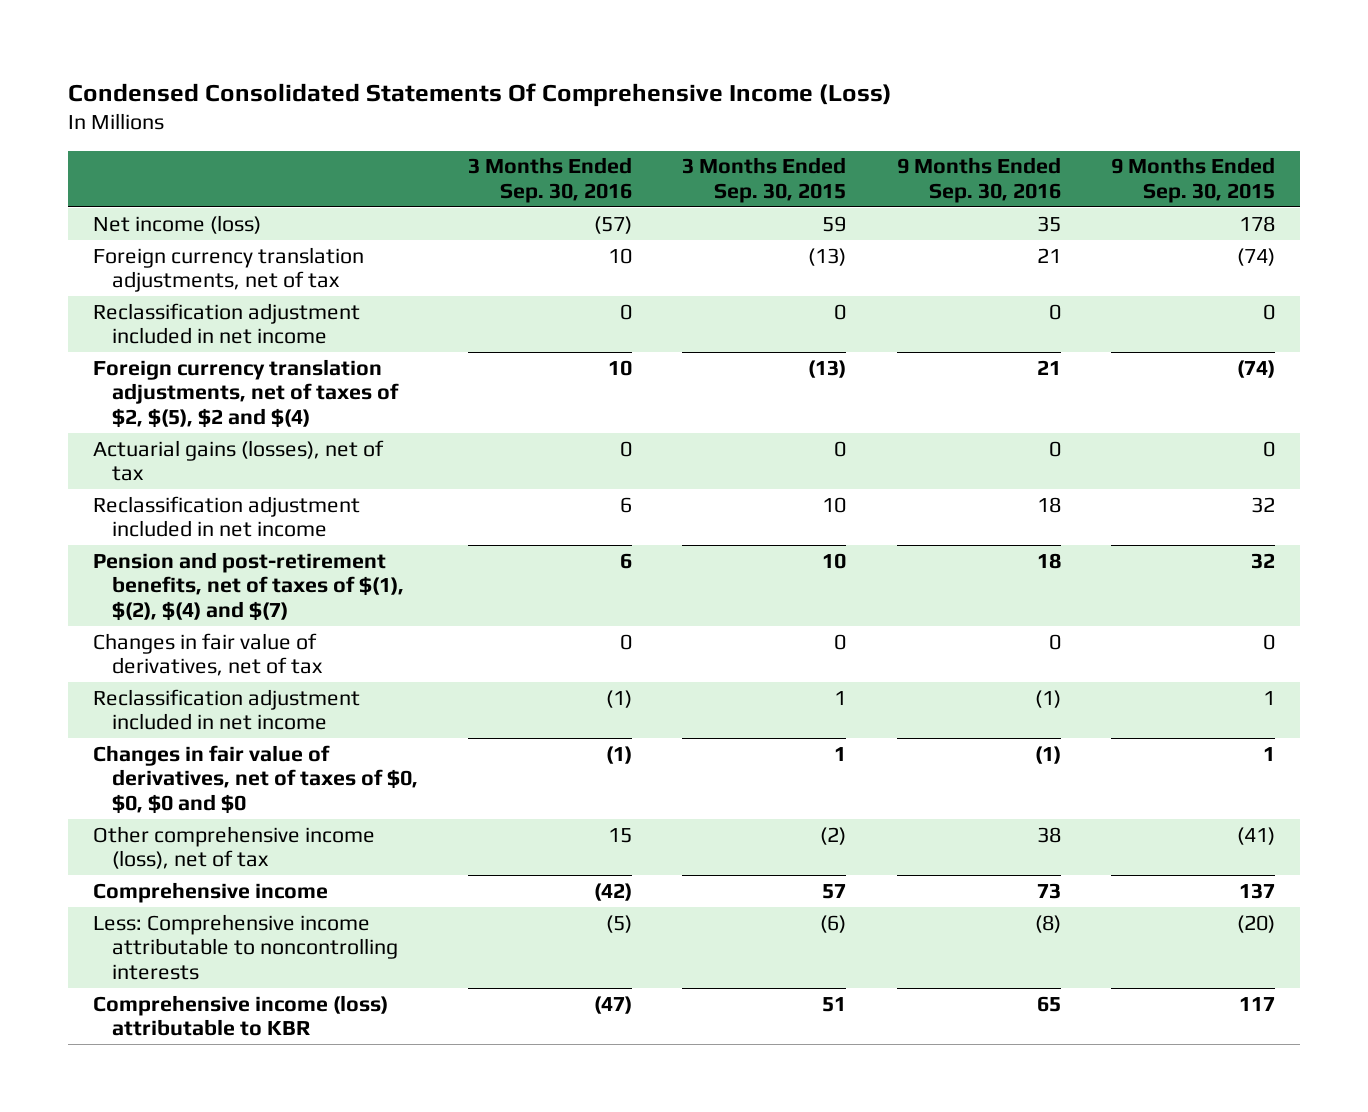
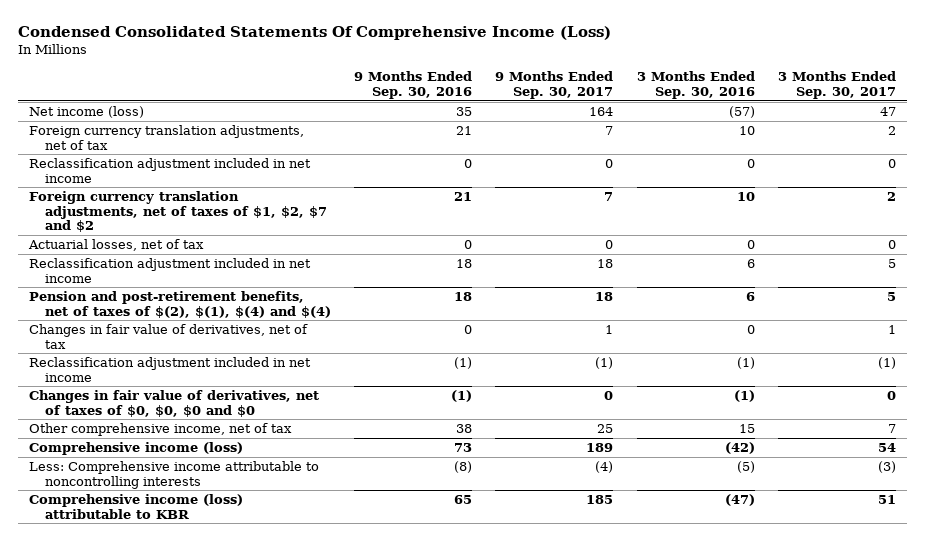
[682,157,847,204] 3 Months Ended Sep. 30, 2015 -> none
[1111,157,1276,204] 9 Months Ended Sep. 30, 2015 -> none
none -> [495,71,614,99] 9 Months Ended Sep. 30, 2017
none -> [777,71,896,99] 3 Months Ended Sep. 30, 2017
[92,358,399,428] Foreign currency translation adjustments, net of taxes of $2, $(5), $2 and $(4) -> [29,191,327,233] Foreign currency translation adjustments, net of taxes of $1, $2, $7 and $2
[92,439,384,482] Actuarial gains (losses), net of tax -> [28,239,205,252] Actuarial losses, net of tax
[92,551,404,621] Pension and post-retirement benefits, net of taxes of $(1), $(2), $(4) and $(7) -> [29,291,331,318] Pension and post-retirement benefits, net of taxes of $(2), $(1), $(4) and $(4)
[92,825,375,870] Other comprehensive income (loss), net of tax -> [29,423,293,437] Other comprehensive income, net of tax
[92,881,328,903] Comprehensive income -> [29,442,244,456] Comprehensive income (loss)

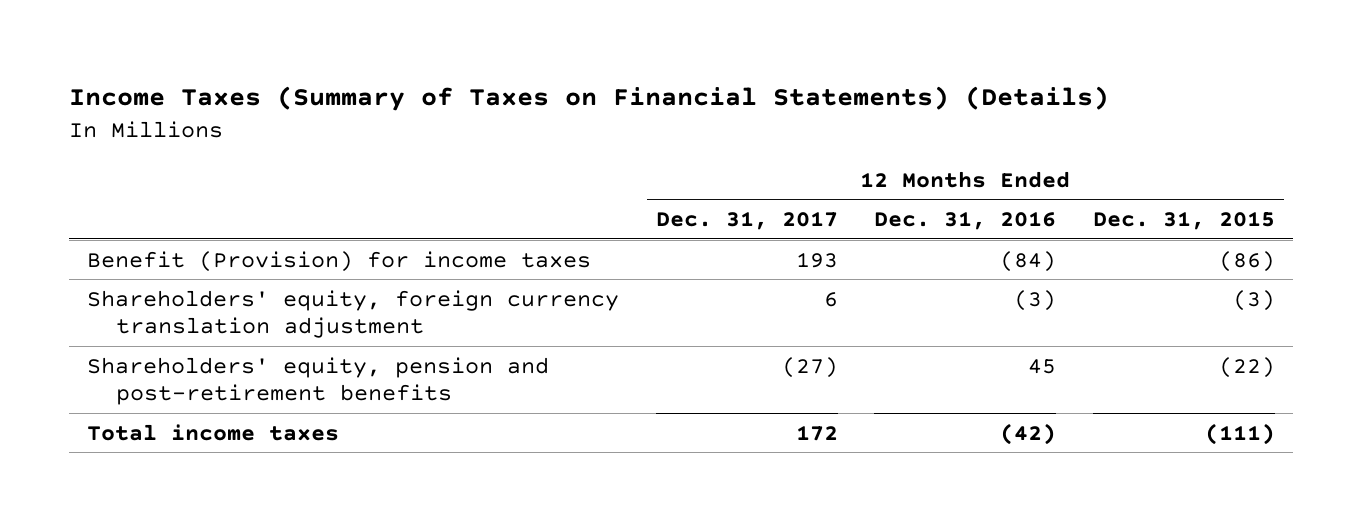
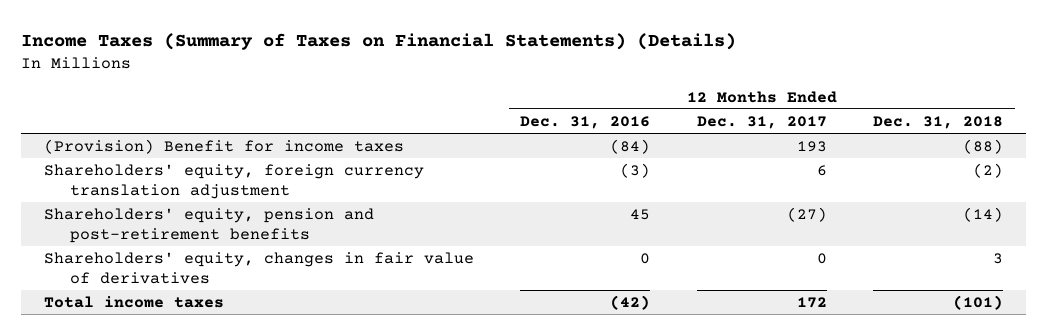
[1092,211,1275,231] Dec. 31, 2015 -> none
none -> [873,115,1004,129] Dec. 31, 2018
[87,250,592,272] Benefit (Provision) for income taxes -> [43,138,404,154] (Provision) Benefit for income taxes
none -> [43,251,474,285] Shareholders' equity, changes in fair value of derivatives

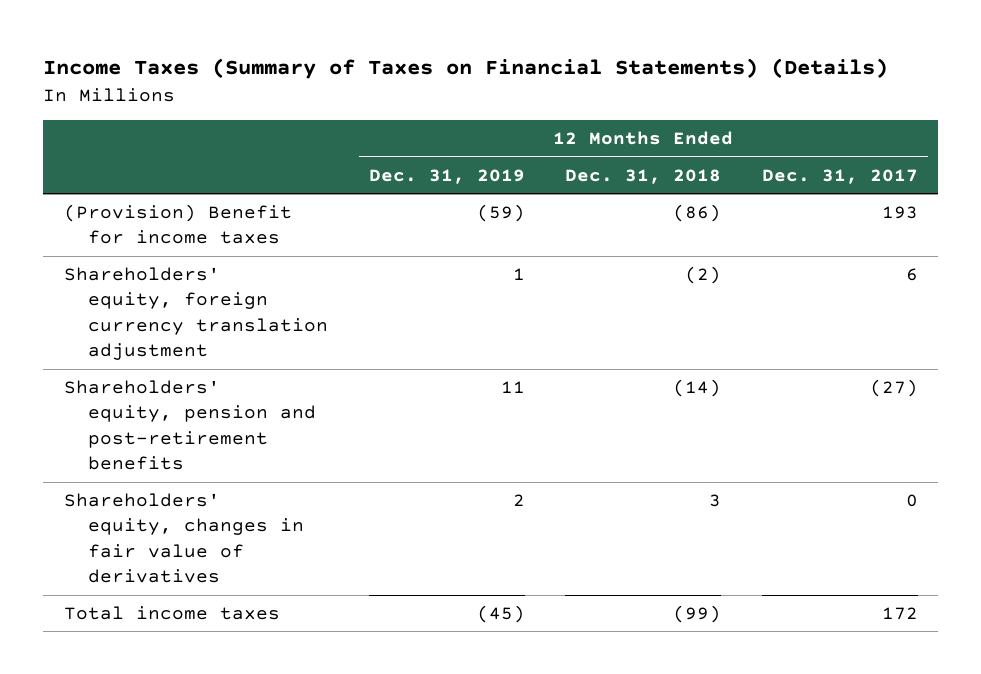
[520,115,651,129] Dec. 31, 2016 -> none
none -> [368,168,525,184] Dec. 31, 2019
[963,138,1004,154] (88) -> [673,204,722,223] (86)
[953,294,1004,310] (101) -> [673,605,722,624] (99)

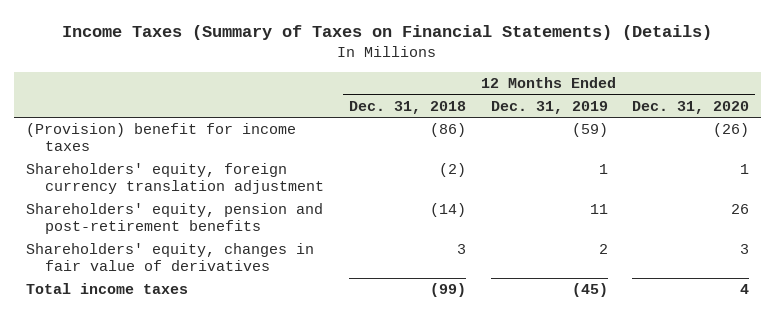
[761,168,918,184] Dec. 31, 2017 -> none
none -> [632,100,750,114] Dec. 31, 2020
[63,204,292,245] (Provision) Benefit for income taxes -> [25,123,296,152] (Provision) benefit for income taxes

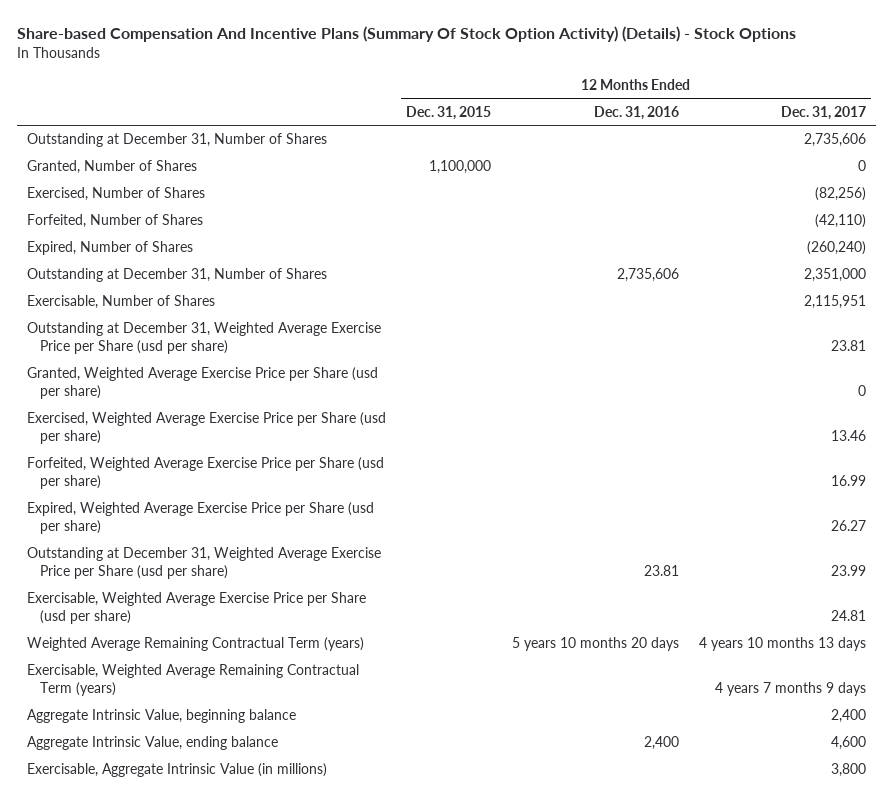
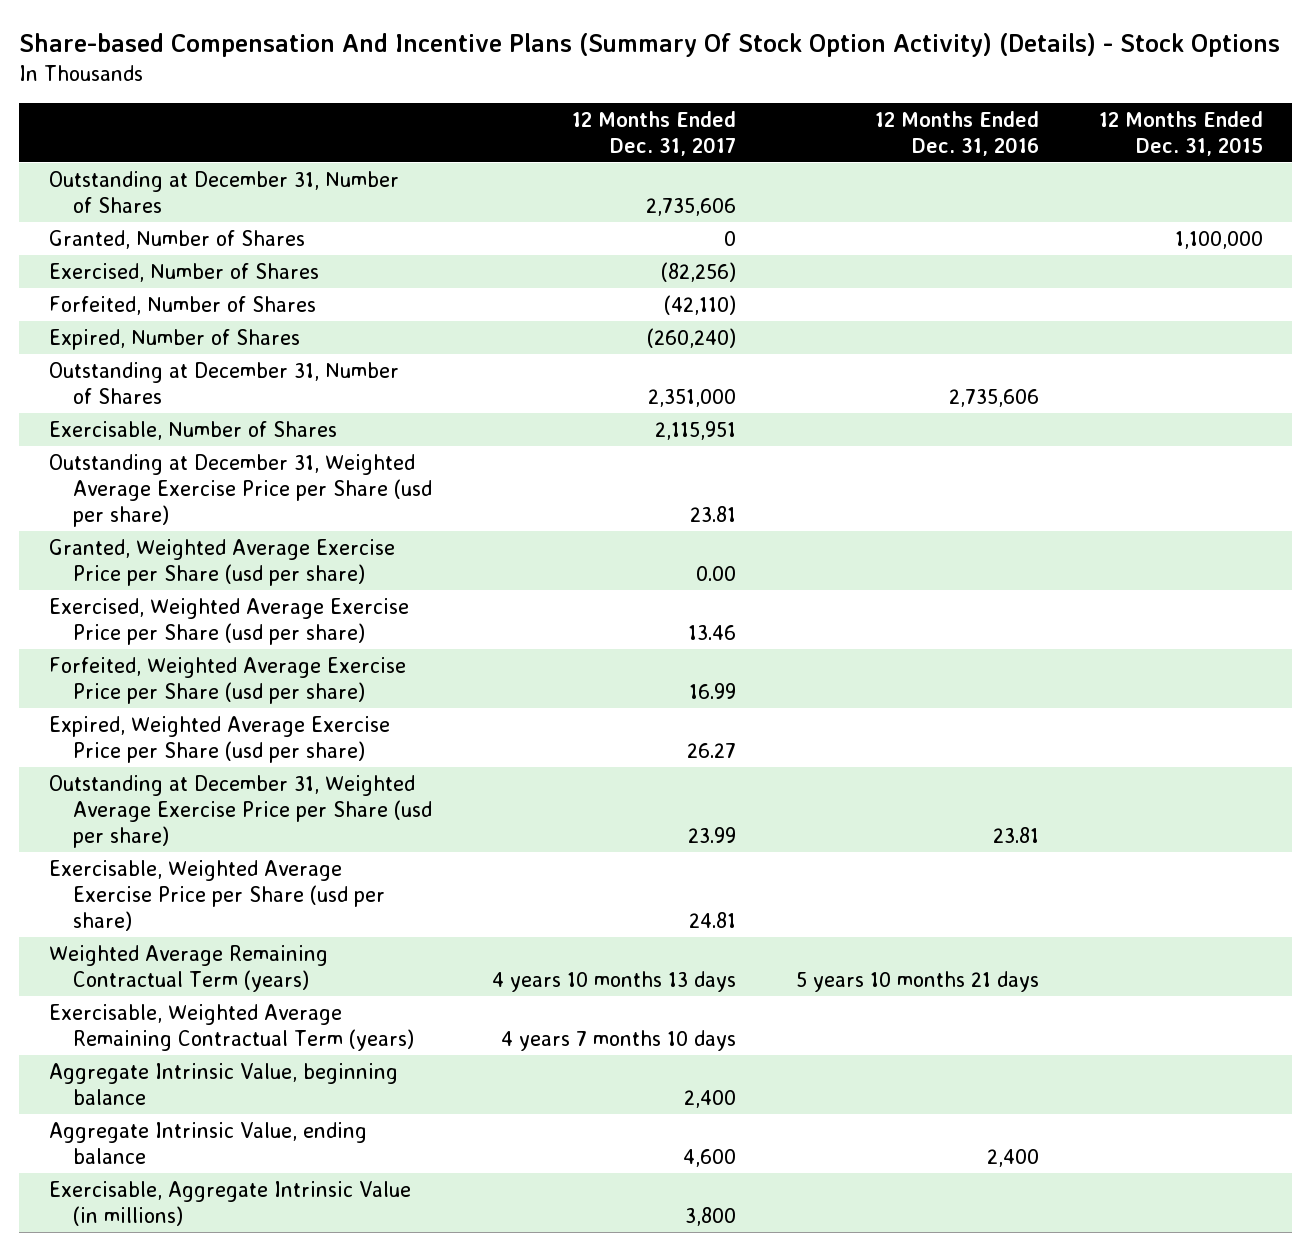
[857,385,866,397] 0 -> [695,565,736,581] 0.00
[511,637,679,652] 5 years 10 months 20 days -> [795,970,1039,992] 5 years 10 months 21 days
[714,682,866,697] 4 years 7 months 9 days -> [500,1029,736,1051] 4 years 7 months 10 days

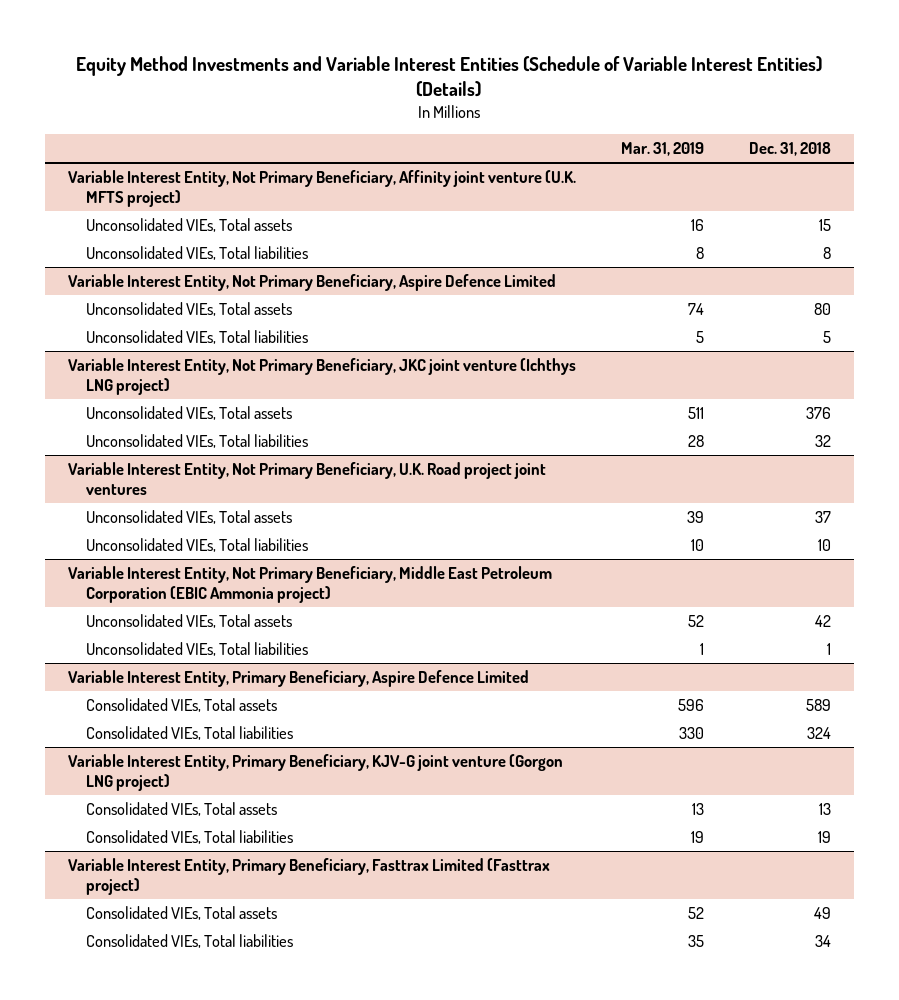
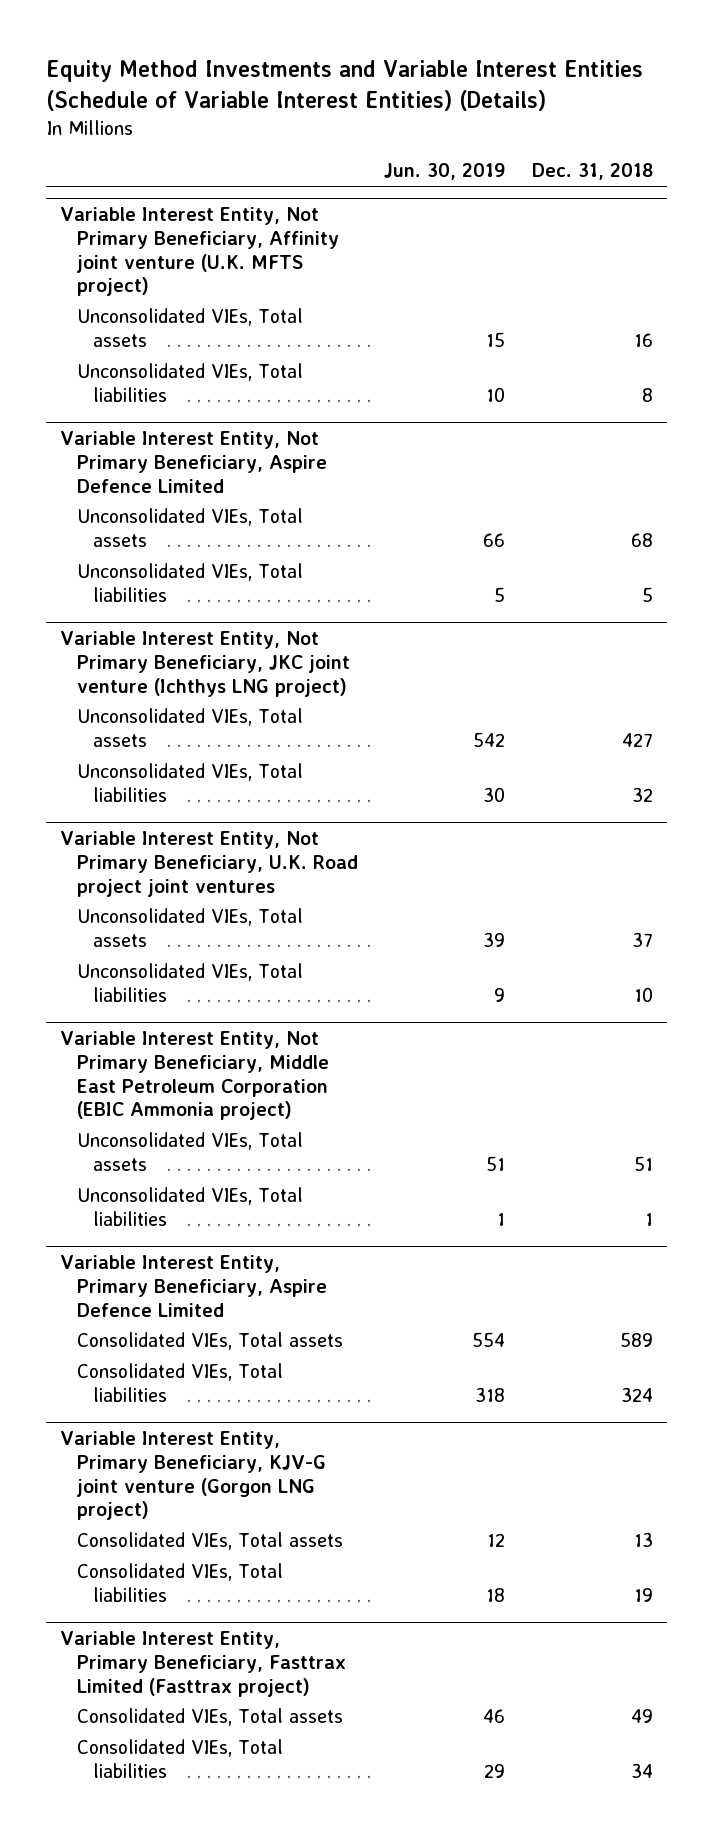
[620,142,704,157] Mar. 31, 2019 -> none
none -> [384,163,506,181] Jun. 30, 2019
[819,218,832,231] 15 -> [634,332,654,347] 16
[814,302,832,315] 80 -> [631,532,654,547] 68
[806,406,832,419] 376 -> [622,732,654,747] 427
[815,614,832,627] 42 -> [634,1155,654,1171] 51

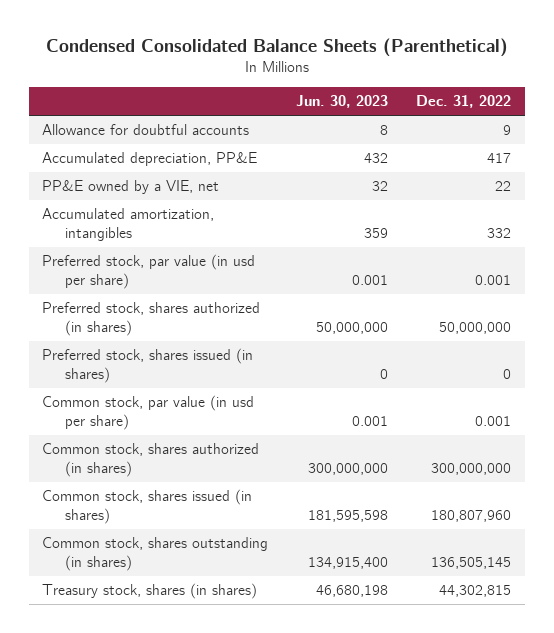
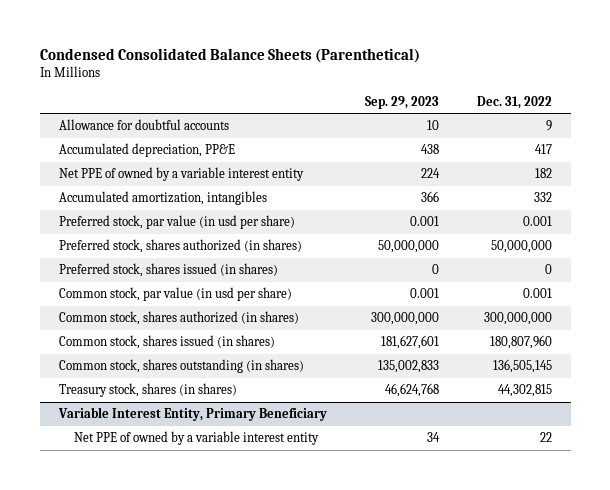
[296,95,389,109] Jun. 30, 2023 -> none
none -> [364,95,439,109] Sep. 29, 2023
[42,180,220,195] PP&E owned by a VIE, net -> none
none -> [58,167,304,182] Net PPE of owned by a variable interest entity
none -> [57,407,327,422] Variable Interest Entity, Primary Beneficiary
none -> [74,431,320,446] Net PPE of owned by a variable interest entity

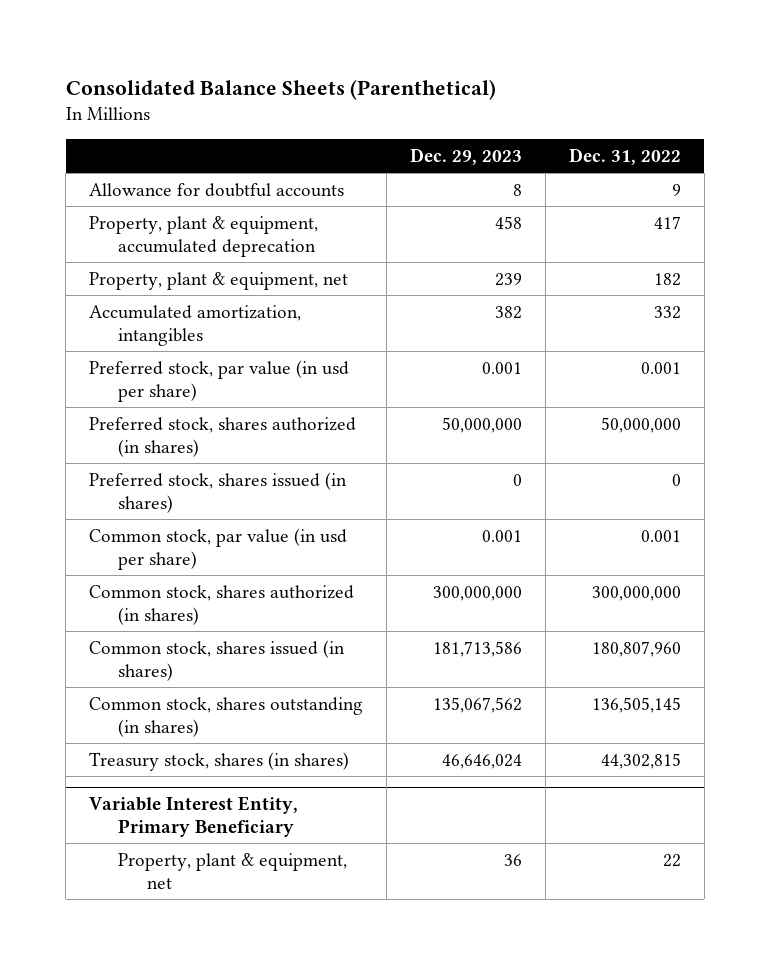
[39,47,420,63] Condensed Consolidated Balance Sheets (Parenthetical) -> [65,79,496,101] Consolidated Balance Sheets (Parenthetical)
[364,95,439,109] Sep. 29, 2023 -> none
none -> [410,147,523,165] Dec. 29, 2023
[58,143,235,158] Accumulated depreciation, PP&E -> [89,215,319,257] Property, plant & equipment, accumulated deprecation
[58,167,304,182] Net PPE of owned by a variable interest entity -> [89,271,349,290] Property, plant & equipment, net
[74,431,320,446] Net PPE of owned by a variable interest entity -> [118,852,348,889] Property, plant & equipment, net

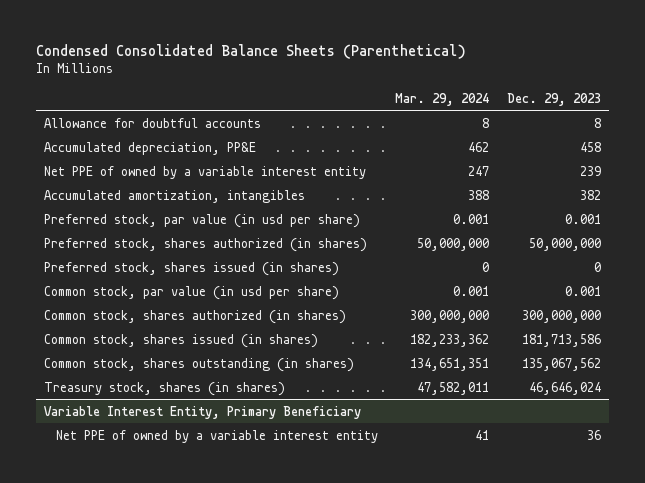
[65,79,496,101] Consolidated Balance Sheets (Parenthetical) -> [35,43,466,59] Condensed Consolidated Balance Sheets (Parenthetical)
[569,147,682,165] Dec. 31, 2022 -> none
none -> [395,92,490,106] Mar. 29, 2024
[89,215,319,257] Property, plant & equipment, accumulated deprecation -> [44,141,257,155] Accumulated depreciation, PP&E
[89,271,349,290] Property, plant & equipment, net -> [44,165,367,179] Net PPE of owned by a variable interest entity
[118,852,348,889] Property, plant & equipment, net -> [55,429,378,443] Net PPE of owned by a variable interest entity

